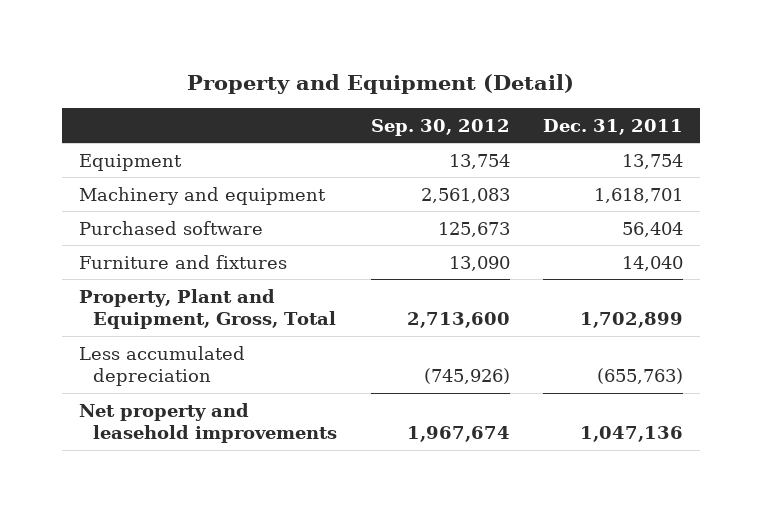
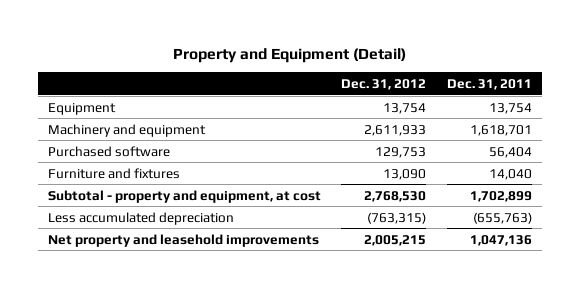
[370,118,510,136] Sep. 30, 2012 -> none
none -> [341,78,427,90] Dec. 31, 2012
[78,288,337,329] Property, Plant and Equipment, Gross, Total -> [48,189,322,203] Subtotal - property and equipment, at cost

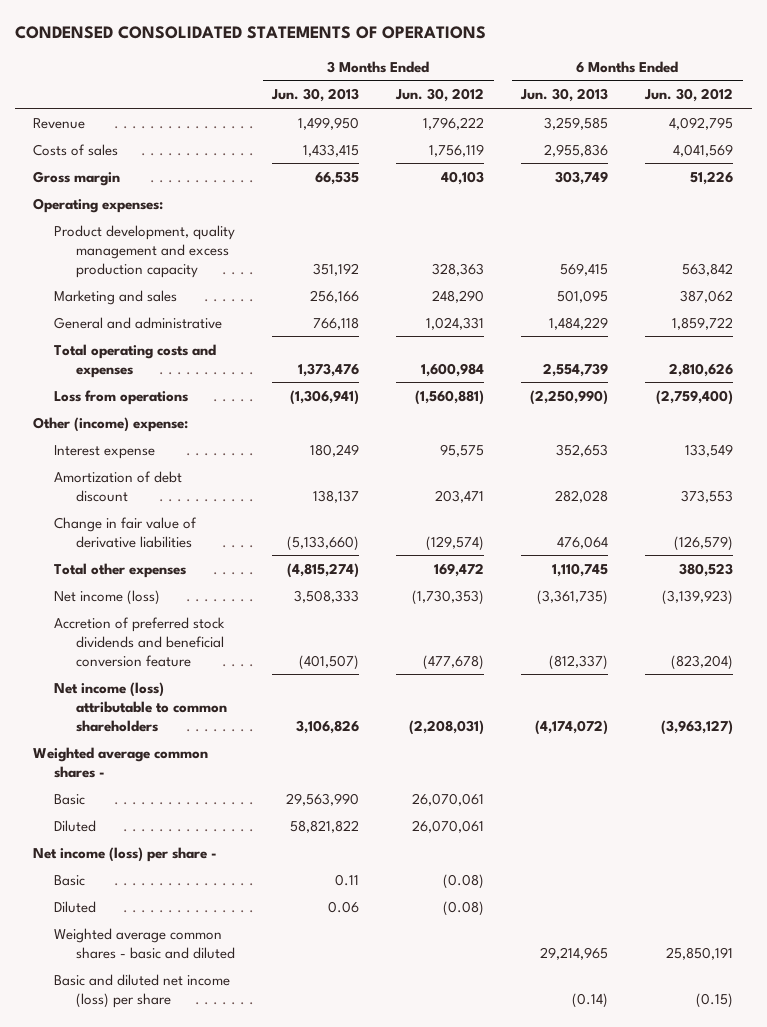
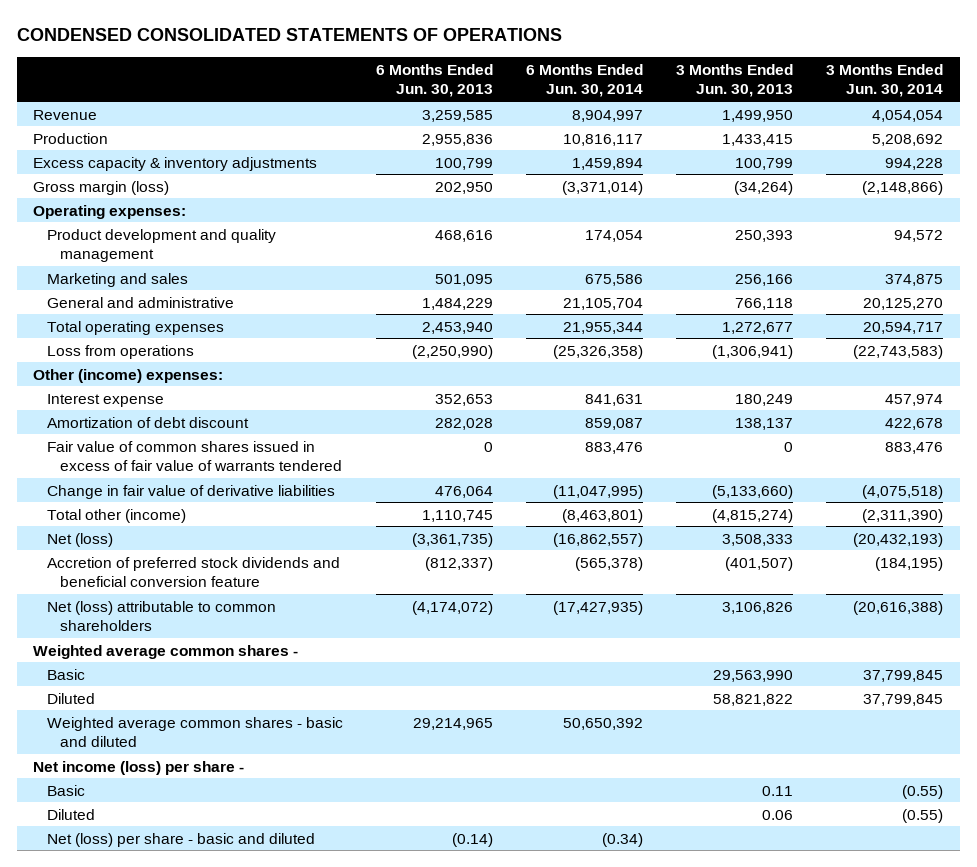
[395,88,485,103] Jun. 30, 2012 -> none
[644,88,734,103] Jun. 30, 2012 -> none
none -> [526,63,644,98] 6 Months Ended Jun. 30, 2014
none -> [826,63,944,98] 3 Months Ended Jun. 30, 2014
[33,143,119,156] Costs of sales -> [33,132,109,144] Production
none -> [33,156,318,171] Excess capacity & inventory adjustments
[33,170,121,186] Gross margin -> [33,180,170,195] Gross margin (loss)
[315,170,360,185] 66,535 -> [734,180,794,195] (34,264)
[555,170,609,185] 303,749 -> [434,181,493,194] 202,950
[54,224,236,278] Product development, quality management and excess production capacity -> [46,228,276,263] Product development and quality management
[313,262,360,276] 351,192 -> [735,229,794,242] 250,393
[560,262,609,276] 569,415 -> [434,229,493,242] 468,616
[54,343,217,378] Total operating costs and expenses -> [46,320,224,335] Total operating expenses
[298,362,360,377] 1,373,476 -> [722,321,794,334] 1,272,677
[543,362,609,377] 2,554,739 -> [421,321,493,334] 2,453,940
[33,416,189,432] Other (income) expense: -> [33,368,224,383] Other (income) expenses:
none -> [46,440,343,472] Fair value of common shares issued in excess of fair value of warrants tendered
[54,562,187,578] Total other expenses -> [46,508,186,523] Total other (income)
[54,589,161,605] Net income (loss) -> [46,532,113,547] Net (loss)
[54,681,227,732] Net income (loss) attributable to common shareholders -> [46,600,276,632] Net (loss) attributable to common shareholders
[54,927,235,959] Weighted average common shares - basic and diluted -> [46,716,343,748] Weighted average common shares - basic and diluted
[54,973,231,1008] Basic and diluted net income (loss) per share -> [46,832,315,847] Net (loss) per share - basic and diluted

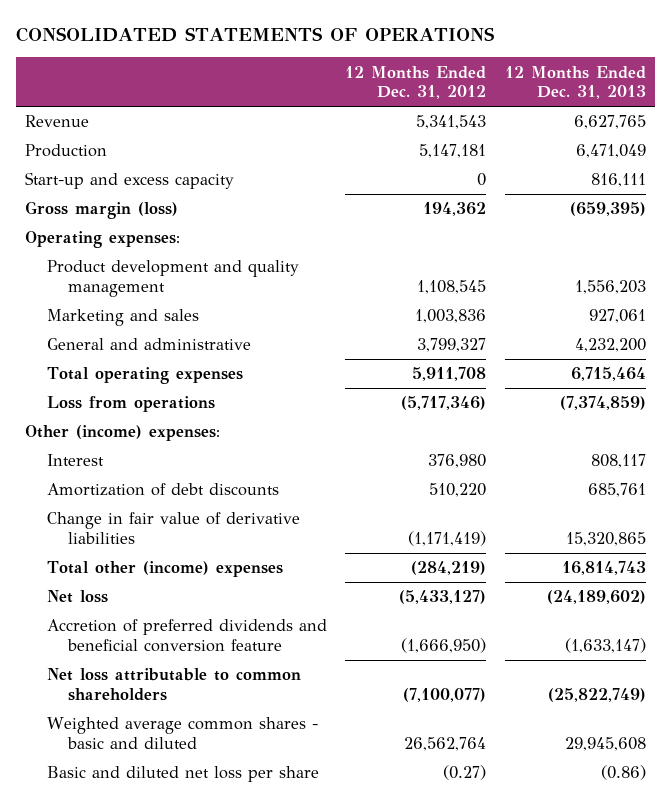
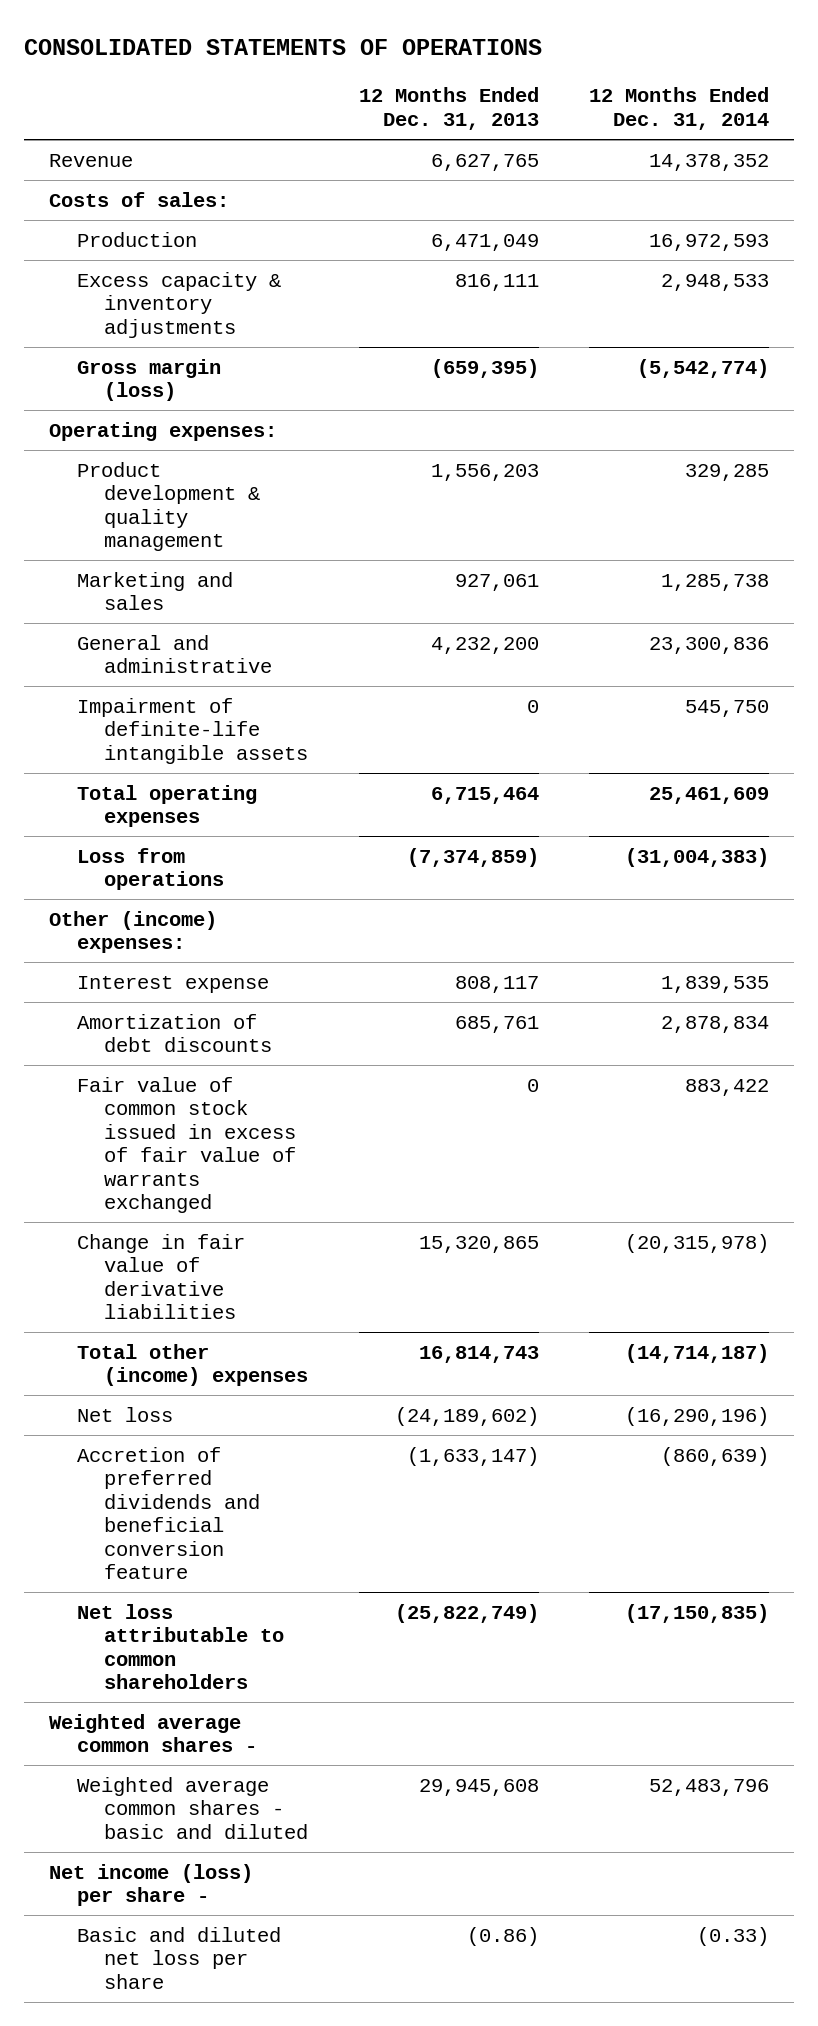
[345,65,487,100] 12 Months Ended Dec. 31, 2012 -> none
none -> [588,87,769,130] 12 Months Ended Dec. 31, 2014
none -> [48,191,229,207] Costs of sales:
[24,172,234,190] Start-up and excess capacity -> [76,271,281,338] Excess capacity & inventory adjustments
[46,260,299,297] Product development and quality management -> [76,461,261,552] Product development & quality management
none -> [76,697,309,764] Impairment of definite-life intangible assets
[46,454,104,467] Interest -> [76,975,269,993] Interest expense
none -> [76,1076,297,1214] Fair value of common stock issued in excess of fair value of warrants exchanged
none -> [48,1713,257,1753] Weighted average common shares -
none -> [48,1863,253,1907] Net income (loss) per share -

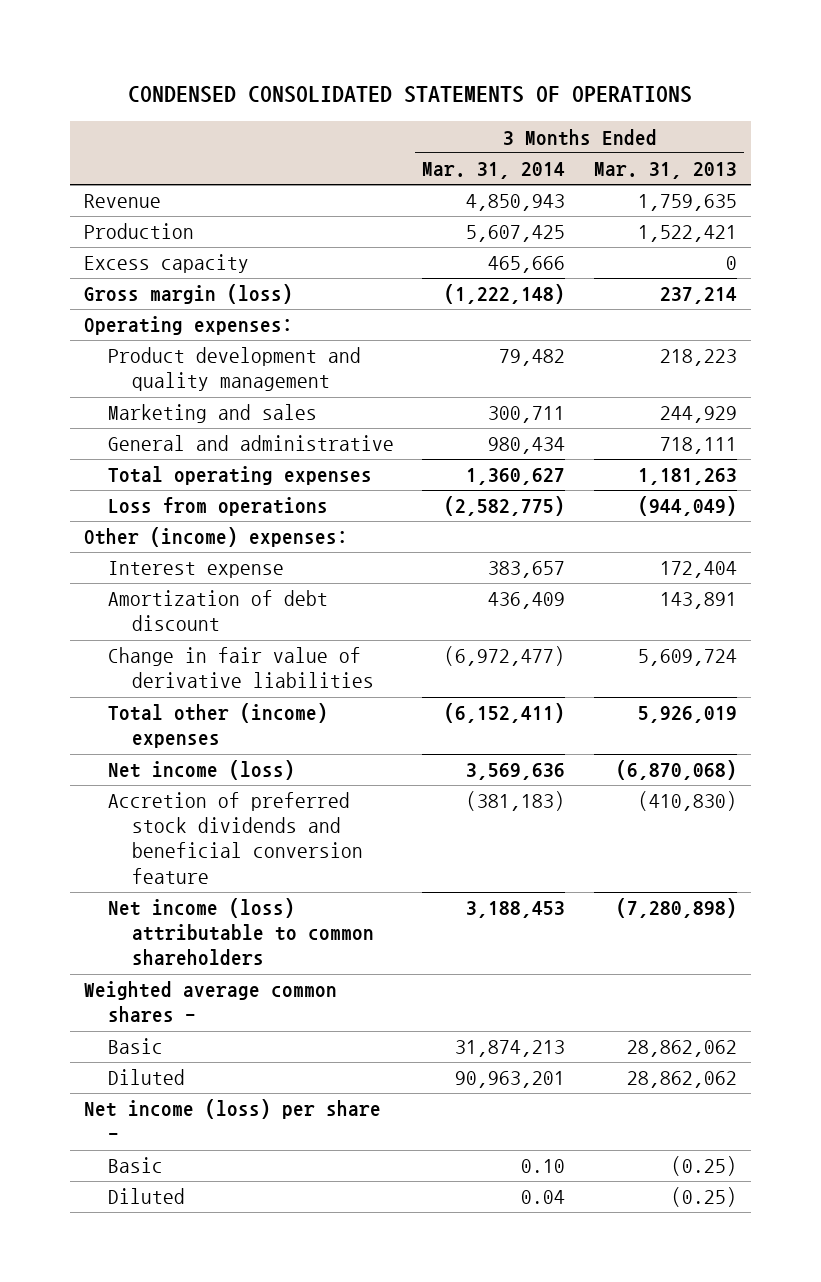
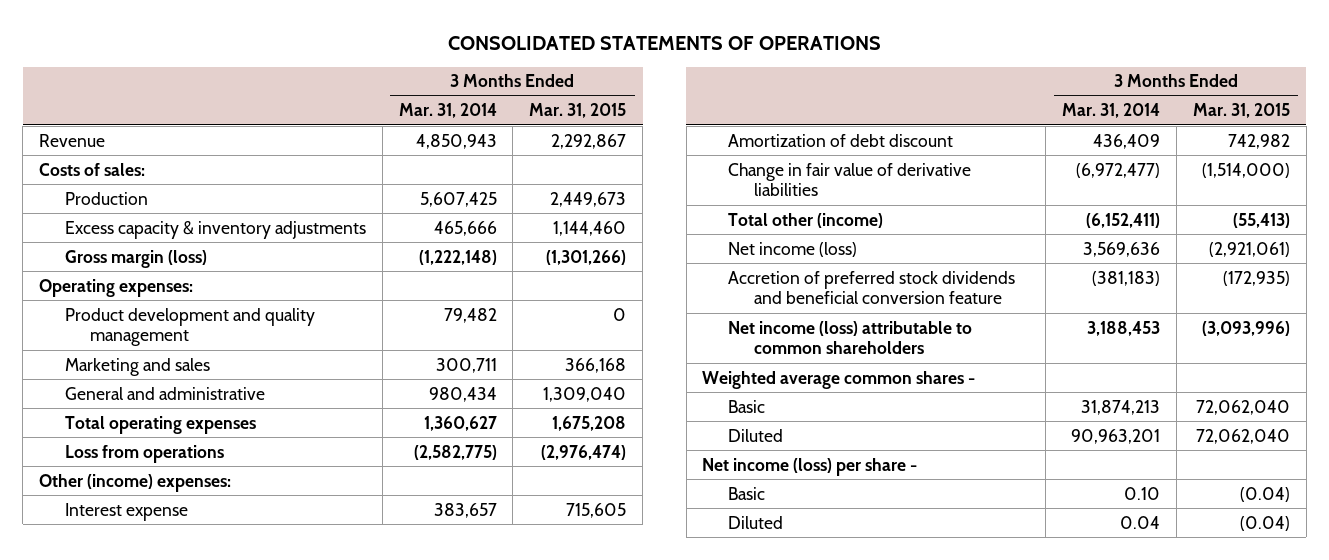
[128,86,693,104] CONDENSED CONSOLIDATED STATEMENTS OF OPERATIONS -> [448,35,882,50] CONSOLIDATED STATEMENTS OF OPERATIONS
[593,161,737,179] Mar. 31, 2013 -> none
none -> [529,103,627,119] Mar. 31, 2015
none -> [39,162,146,176] Costs of sales:
[83,254,249,274] Excess capacity -> [64,220,366,239] Excess capacity & inventory adjustments
[108,703,329,749] Total other (income) expenses -> [728,212,884,228] Total other (income)

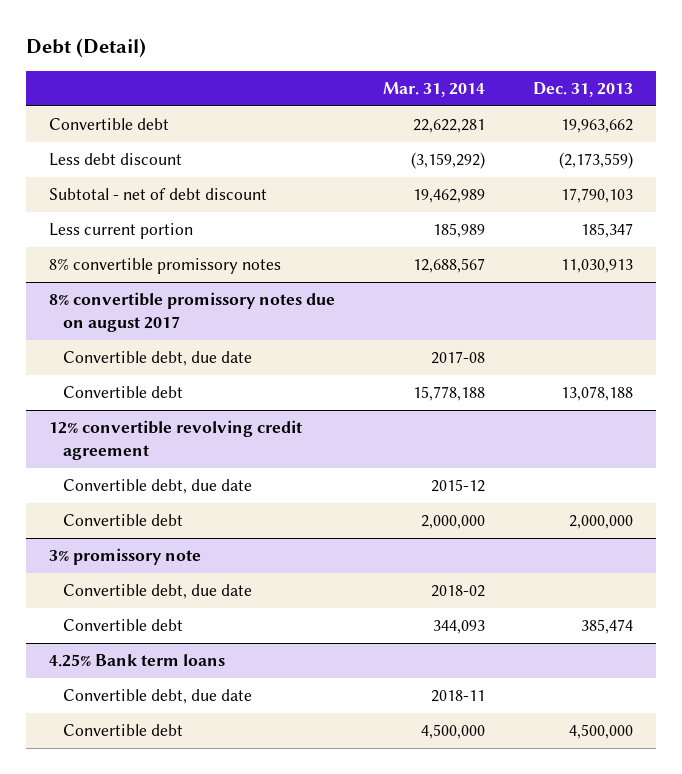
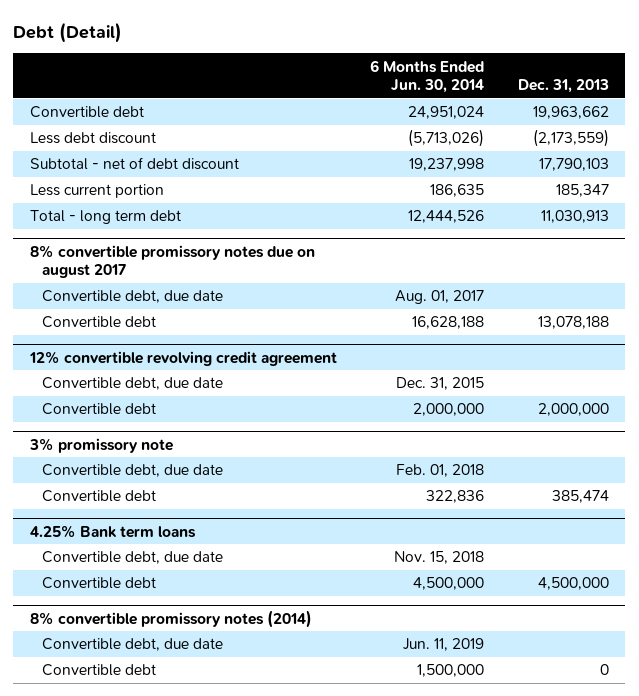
[382,81,485,97] Mar. 31, 2014 -> none
none -> [370,59,485,93] 6 Months Ended Jun. 30, 2014
[49,258,282,275] 8% convertible promissory notes -> [30,210,182,225] Total - long term debt
none -> [30,609,313,628] 8% convertible promissory notes (2014)
none -> [41,638,223,652] Convertible debt, due date
none -> [41,664,156,677] Convertible debt

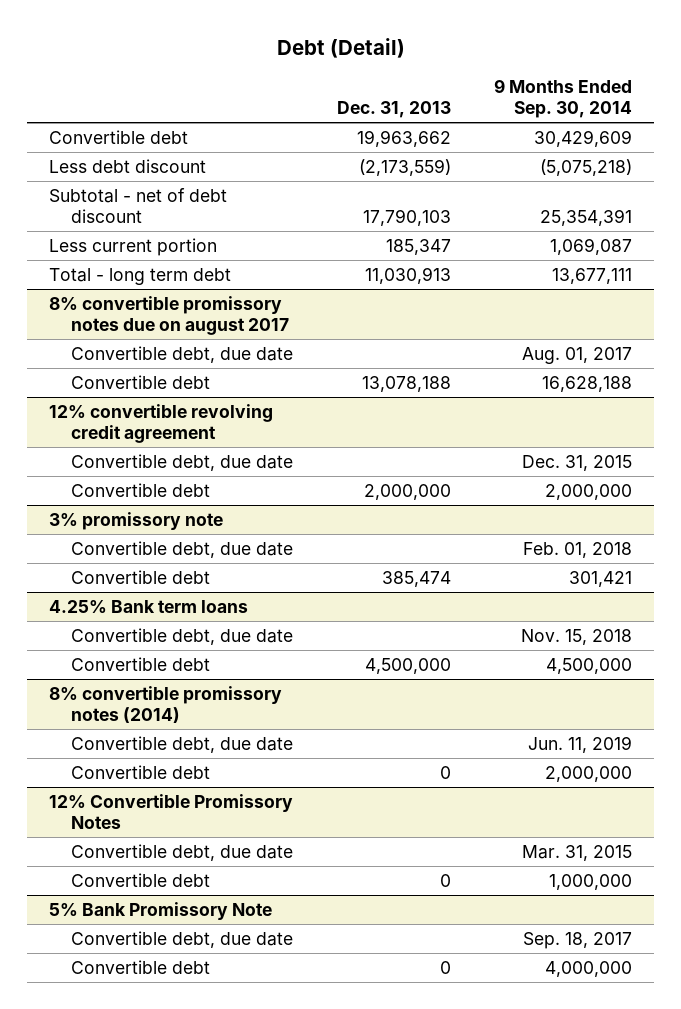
[370,59,485,93] 6 Months Ended Jun. 30, 2014 -> none
none -> [494,79,633,119] 9 Months Ended Sep. 30, 2014
none -> [48,794,293,830] 12% Convertible Promissory Notes
none -> [70,844,293,862] Convertible debt, due date
none -> [70,873,210,888] Convertible debt
none -> [48,902,272,921] 5% Bank Promissory Note
none -> [70,931,293,949] Convertible debt, due date
none -> [70,960,210,975] Convertible debt

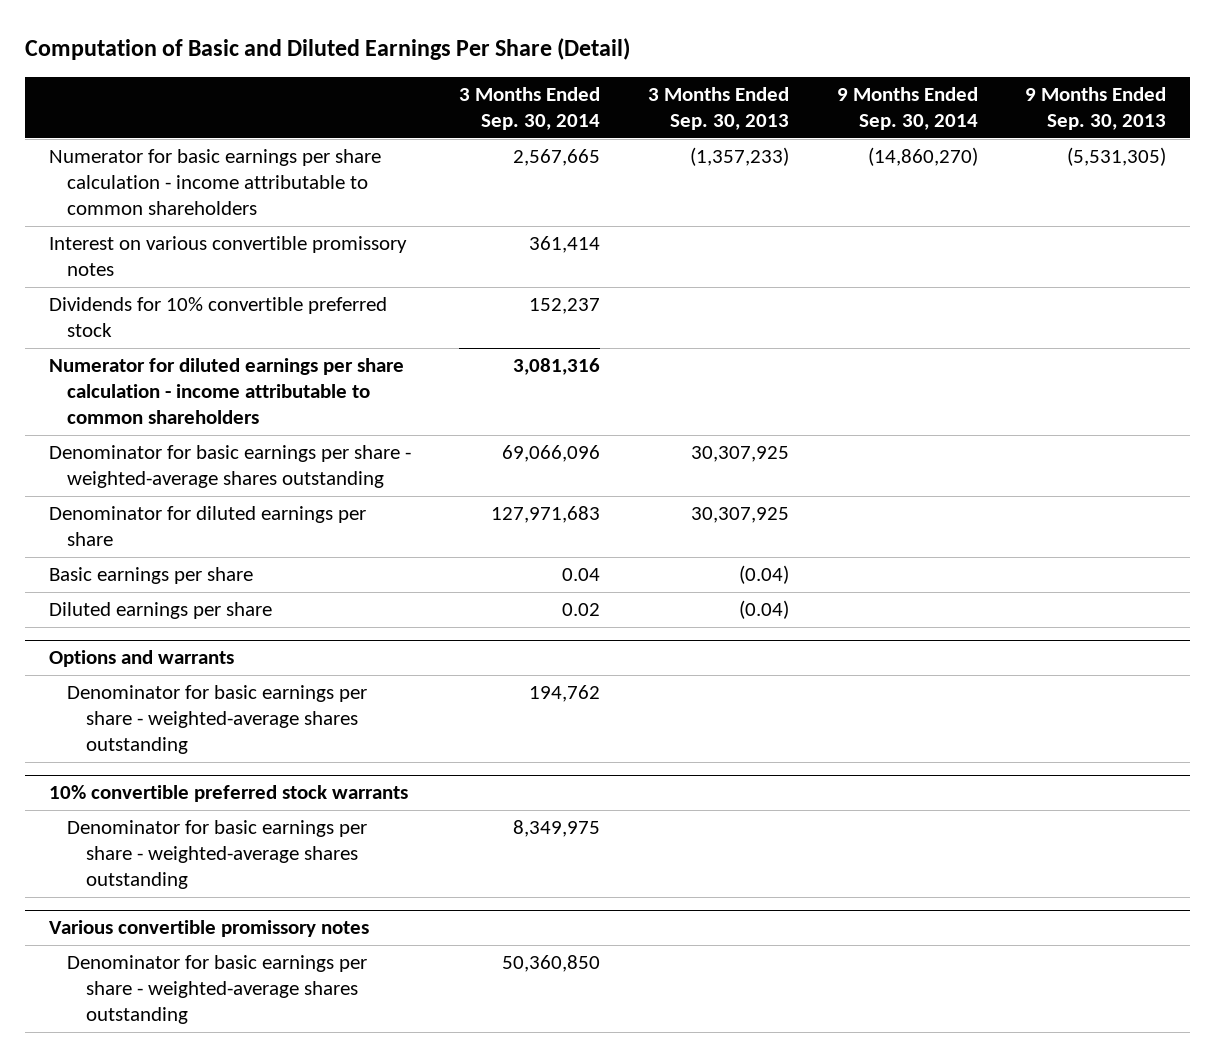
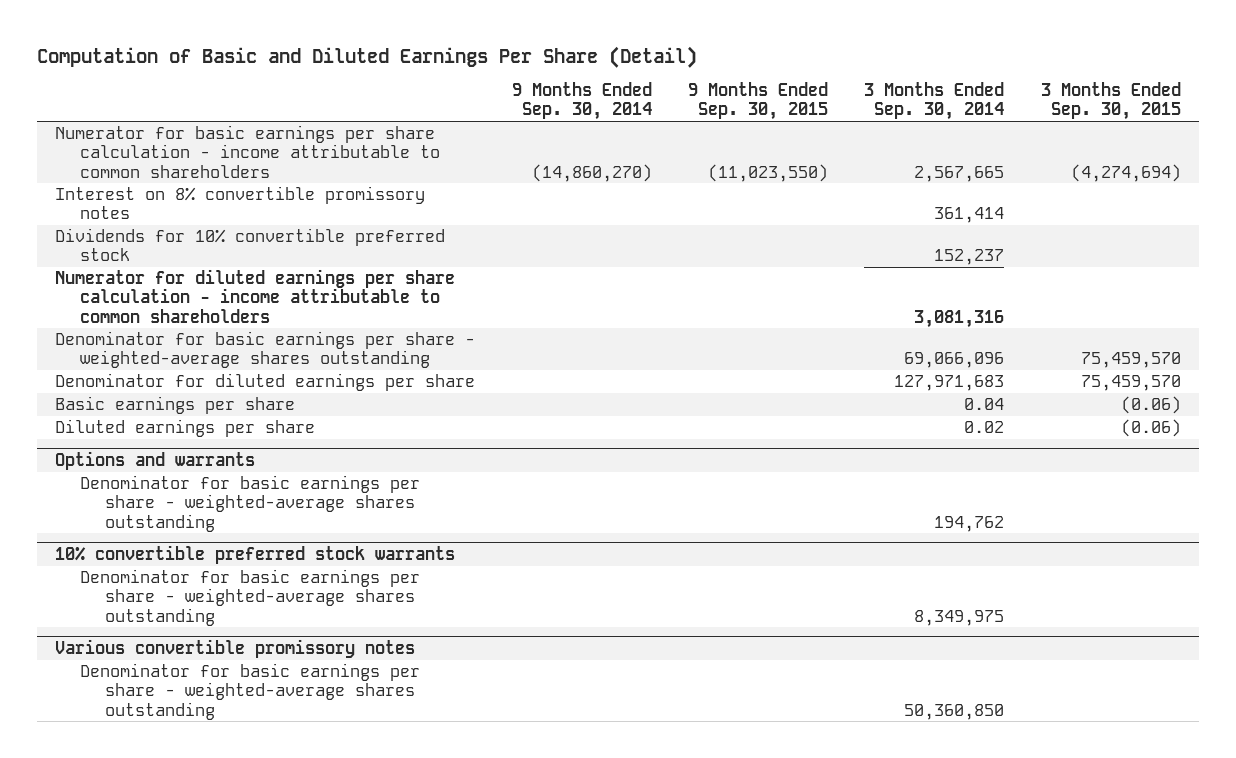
[647,86,789,130] 3 Months Ended Sep. 30, 2013 -> none
[1025,86,1167,130] 9 Months Ended Sep. 30, 2013 -> none
none -> [688,82,829,121] 9 Months Ended Sep. 30, 2015
none -> [1040,82,1181,121] 3 Months Ended Sep. 30, 2015
[48,235,407,277] Interest on various convertible promissory notes -> [55,186,426,220] Interest on 8% convertible promissory notes

